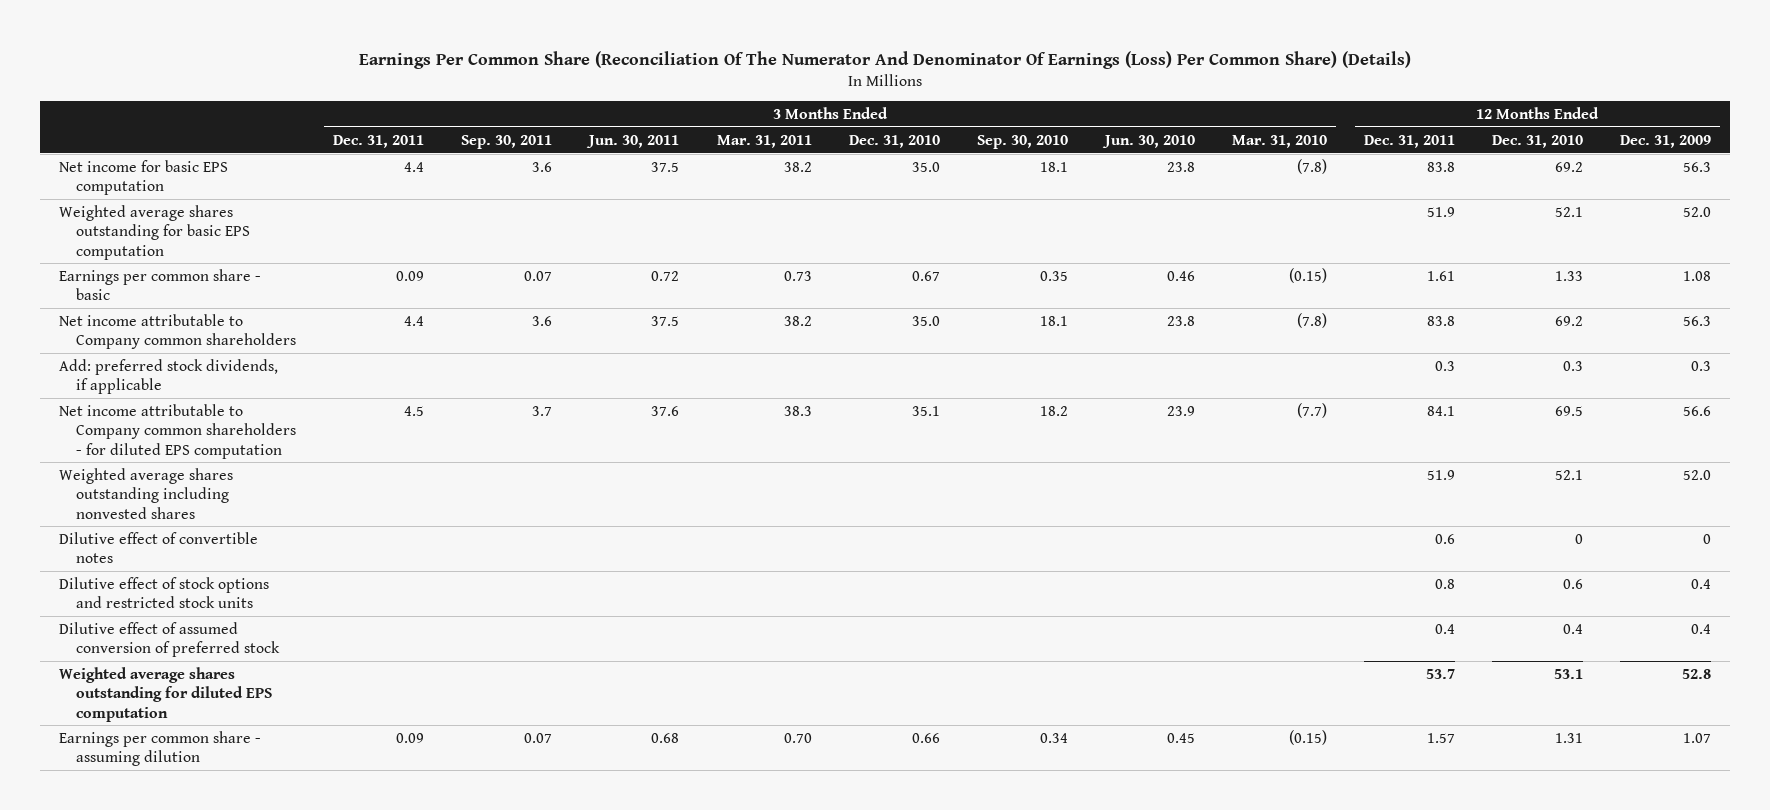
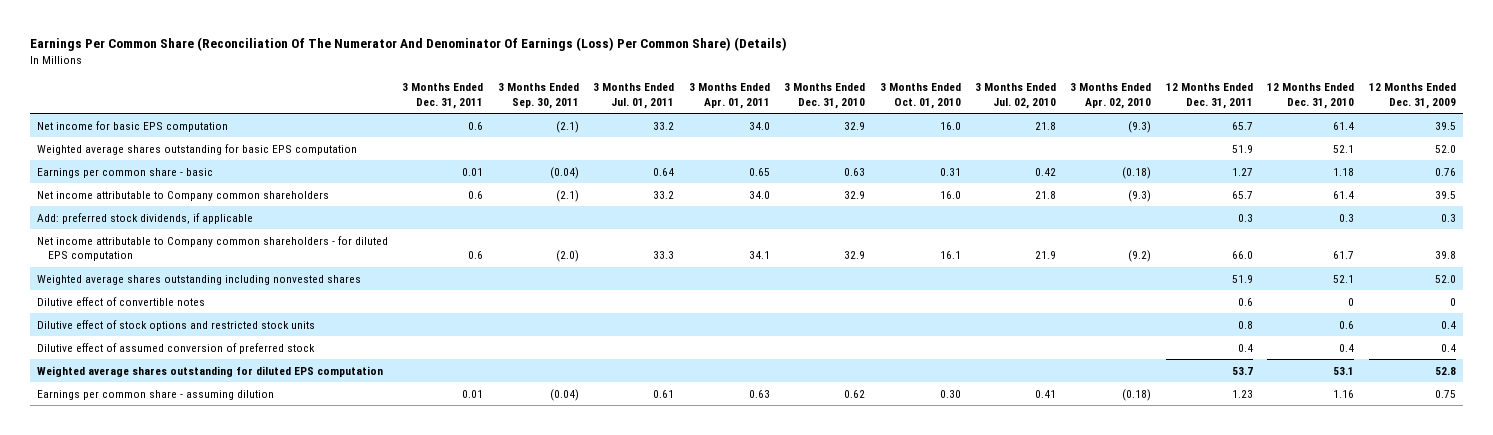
[586,134,680,148] Jun. 30, 2011 -> none
[716,134,812,148] Mar. 31, 2011 -> none
[976,134,1068,149] Sep. 30, 2010 -> none
[1101,134,1195,148] Jun. 30, 2010 -> none
[1231,134,1327,148] Mar. 31, 2010 -> none
none -> [593,82,675,109] 3 Months Ended Jul. 01, 2011
none -> [688,82,770,109] 3 Months Ended Apr. 01, 2011
none -> [879,82,961,109] 3 Months Ended Oct. 01, 2010
none -> [975,82,1057,109] 3 Months Ended Jul. 02, 2010
none -> [1070,82,1152,109] 3 Months Ended Apr. 02, 2010
[404,161,425,172] 4.4 -> [468,121,484,130] 0.6
[532,161,553,172] 3.6 -> [555,120,579,133] (2.1)
[911,161,940,172] 35.0 -> [844,121,866,130] 32.9
[1426,161,1455,172] 83.8 -> [1231,121,1253,130] 65.7
[1554,161,1583,172] 69.2 -> [1333,121,1355,130] 61.4
[1683,161,1712,172] 56.3 -> [1434,121,1456,130] 39.5
[396,270,425,281] 0.09 -> [462,167,484,176] 0.01
[524,270,553,281] 0.07 -> [549,166,579,179] (0.04)
[911,270,940,281] 0.67 -> [844,167,866,176] 0.63
[1426,270,1455,281] 1.61 -> [1231,167,1253,176] 1.27
[1554,270,1583,281] 1.33 -> [1333,167,1355,176] 1.18
[1683,270,1712,281] 1.08 -> [1434,167,1456,176] 0.76
[404,315,425,326] 4.4 -> [468,190,484,199] 0.6
[532,315,553,326] 3.6 -> [555,189,579,202] (2.1)
[911,315,940,326] 35.0 -> [844,190,866,199] 32.9
[1426,315,1455,326] 83.8 -> [1231,190,1253,199] 65.7
[1554,315,1583,326] 69.2 -> [1333,190,1355,199] 61.4
[1683,315,1712,326] 56.3 -> [1434,190,1456,199] 39.5
[404,405,425,416] 4.5 -> [468,251,484,260] 0.6
[532,405,553,416] 3.7 -> [555,250,579,263] (2.0)
[911,405,940,416] 35.1 -> [844,251,866,260] 32.9
[1426,405,1455,416] 84.1 -> [1231,251,1253,260] 66.0
[1554,405,1583,416] 69.5 -> [1333,251,1355,260] 61.7
[1683,405,1712,416] 56.6 -> [1434,251,1456,260] 39.8
[396,732,425,743] 0.09 -> [462,389,484,398] 0.01
[524,732,553,743] 0.07 -> [549,388,579,401] (0.04)
[911,732,940,743] 0.66 -> [844,389,866,398] 0.62
[1426,732,1455,743] 1.57 -> [1231,389,1253,398] 1.23
[1554,732,1583,743] 1.31 -> [1333,389,1355,398] 1.16
[1683,732,1712,743] 1.07 -> [1434,389,1456,398] 0.75

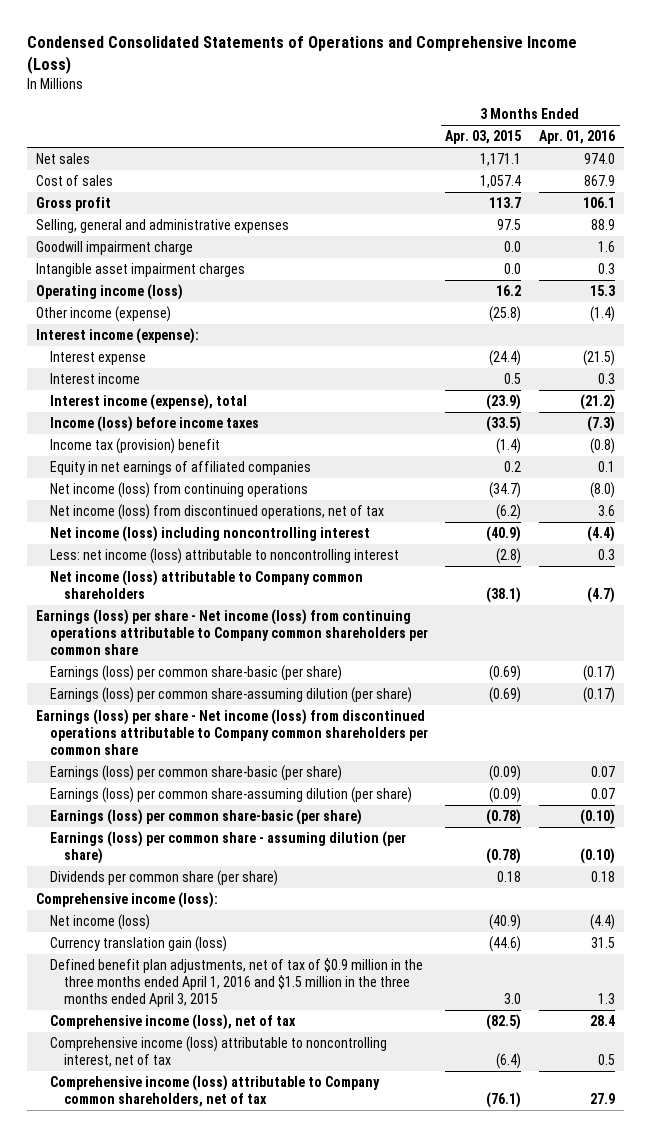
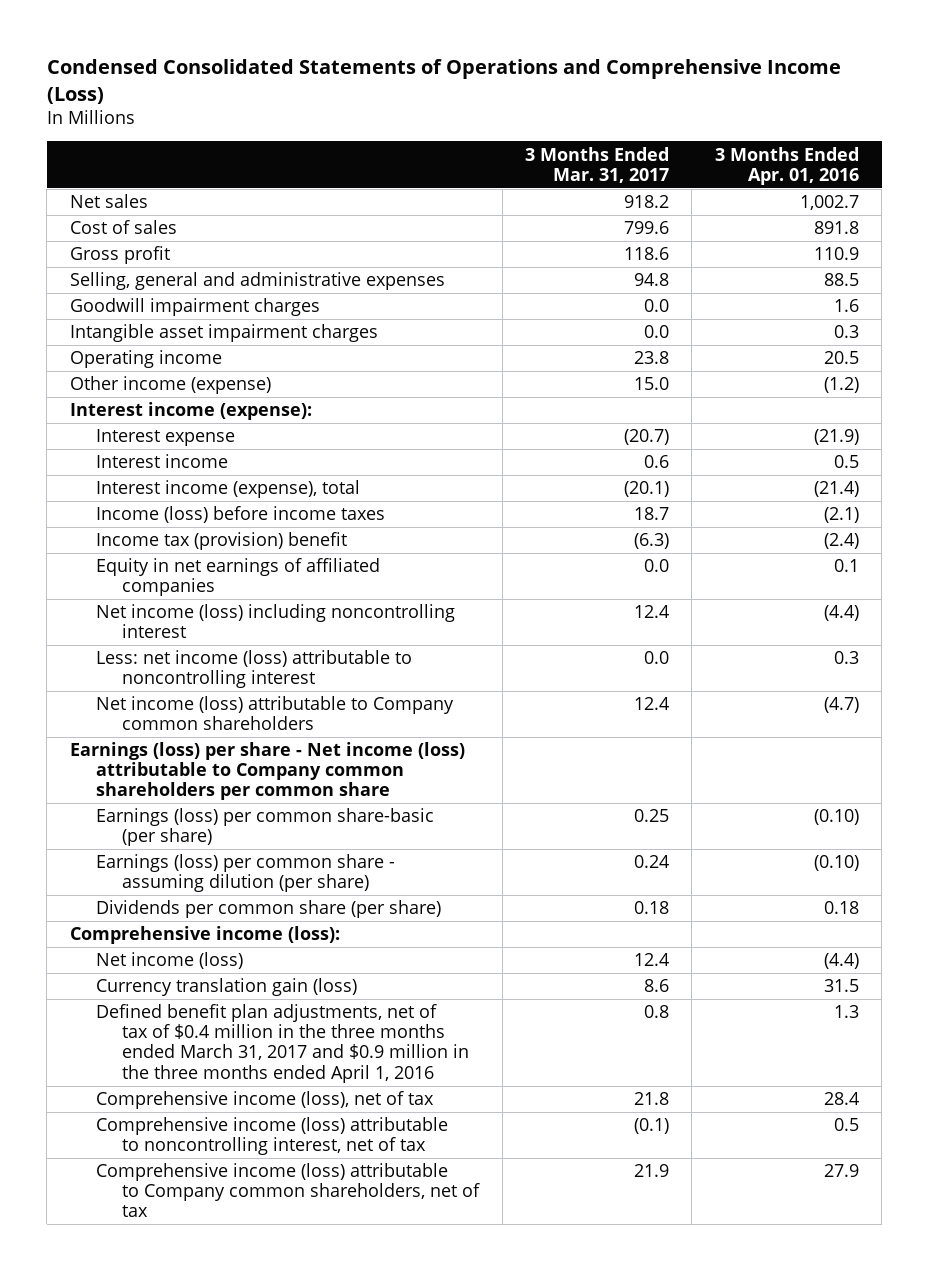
[445,130,522,145] Apr. 03, 2015 -> none
none -> [525,146,670,183] 3 Months Ended Mar. 31, 2017
[584,153,616,165] 974.0 -> [799,195,859,211] 1,002.7
[584,175,616,187] 867.9 -> [813,221,859,235] 891.8
[583,197,616,209] 106.1 -> [813,247,859,261] 110.9
[591,219,616,231] 88.9 -> [823,273,859,287] 88.5
[35,241,193,256] Goodwill impairment charge -> [69,298,320,317] Goodwill impairment charges
[35,284,183,301] Operating income (loss) -> [69,350,222,369] Operating income
[590,285,616,297] 15.3 -> [823,351,859,365] 20.5
[590,306,616,323] (1.4) -> [823,377,859,394] (1.2)
[583,350,616,367] (21.5) -> [813,429,859,446] (21.9)
[598,373,616,385] 0.3 -> [833,455,859,469] 0.5
[580,394,616,411] (21.2) -> [813,481,859,498] (21.4)
[587,416,616,433] (7.3) -> [823,507,859,524] (2.1)
[590,438,616,455] (0.8) -> [823,533,859,550] (2.4)
[49,482,308,499] Net income (loss) from continuing operations -> none
[49,504,384,521] Net income (loss) from discontinued operations, net of tax -> none
[49,665,342,682] Earnings (loss) per common share-basic (per share) -> none
[49,687,412,704] Earnings (loss) per common share-assuming dilution (per share) -> none
[35,709,428,755] Earnings (loss) per share - Net income (loss) from discontinued operations attributable to Company common shareholders per common share -> none
[49,765,342,782] Earnings (loss) per common share-basic (per share) -> none
[49,787,412,804] Earnings (loss) per common share-assuming dilution (per share) -> none
[35,609,428,655] Earnings (loss) per share - Net income (loss) from continuing operations attributable to Company common shareholders per common share -> [69,742,465,801] Earnings (loss) per share - Net income (loss) attributable to Company common shareholders per common share
[49,958,423,1007] Defined benefit plan adjustments, net of tax of $0.9 million in the three months ended April 1, 2016 and $1.5 million in the three months ended April 3, 2015 -> [95,1004,470,1083] Defined benefit plan adjustments, net of tax of $0.4 million in the three months ended March 31, 2017 and $0.9 million in the three months ended April 1, 2016

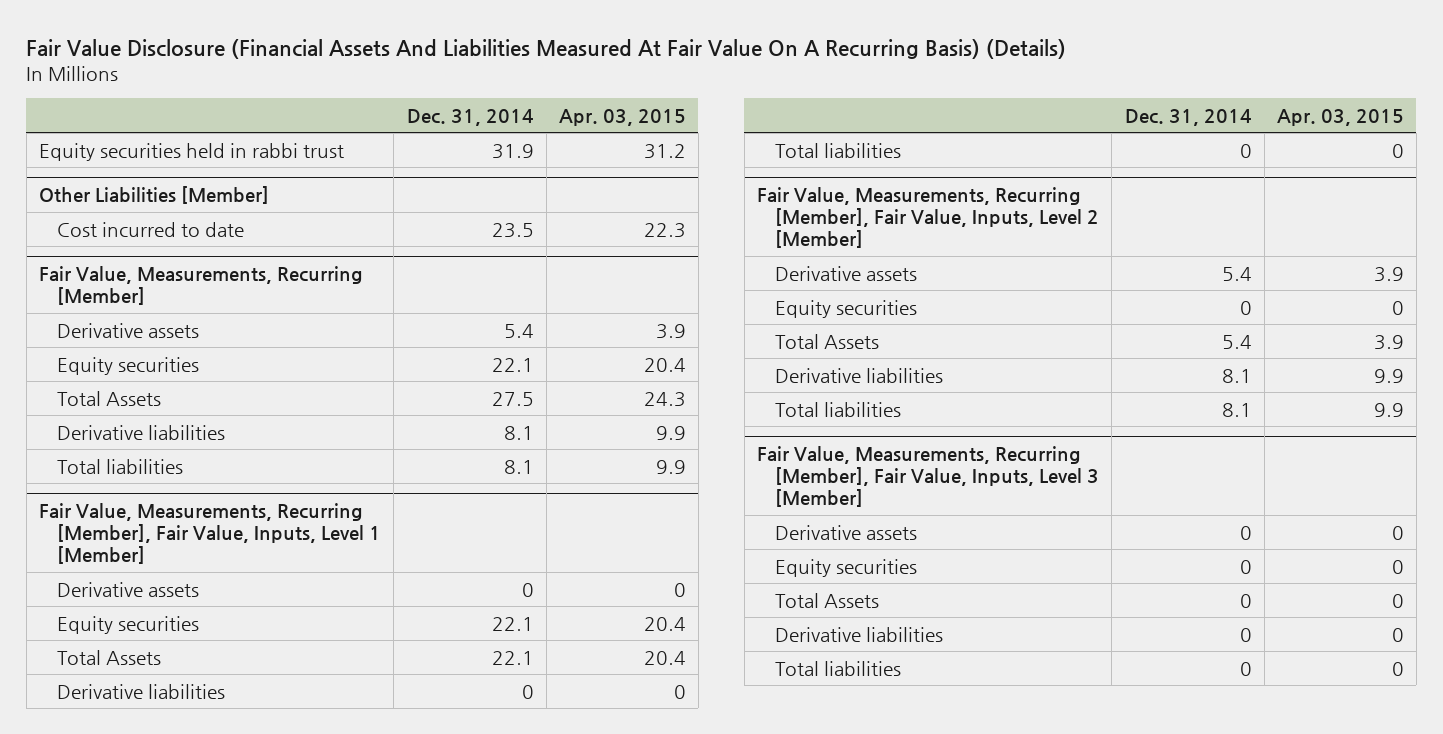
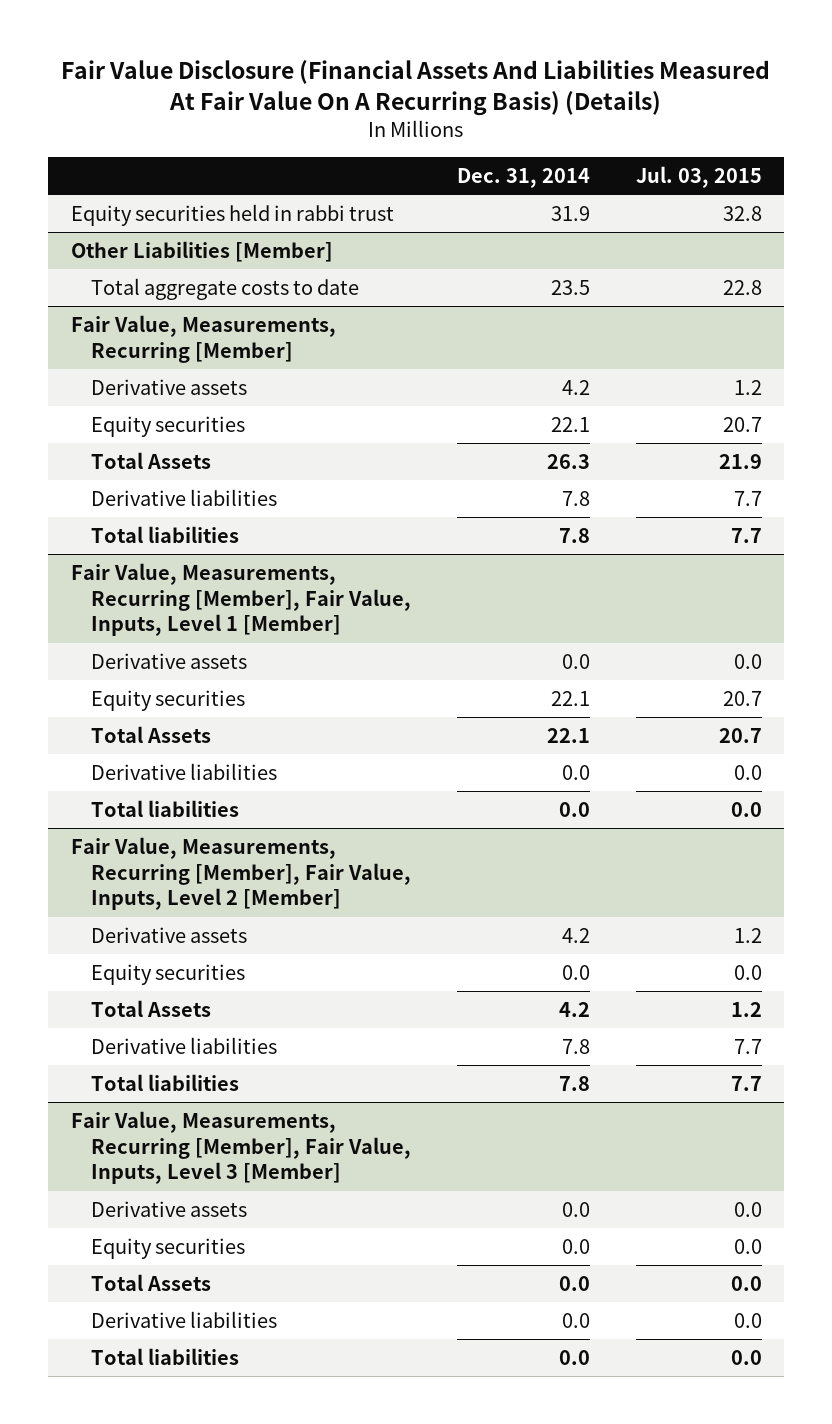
[558,108,686,126] Apr. 03, 2015 -> none
none -> [635,166,762,189] Jul. 03, 2015
[57,221,245,237] Cost incurred to date -> [91,277,360,300] Total aggregate costs to date
[503,323,534,338] 5.4 -> [562,379,591,395] 4.2
[491,391,534,406] 27.5 -> [547,453,591,469] 26.3
[503,425,534,440] 8.1 -> [562,490,591,506] 7.8
[503,459,534,474] 8.1 -> [559,527,591,543] 7.8
[521,582,534,597] 0 -> [562,653,591,669] 0.0
[521,684,534,699] 0 -> [562,764,591,780] 0.0
[1239,143,1252,158] 0 -> [559,801,591,817] 0.0
[1221,266,1252,281] 5.4 -> [562,927,591,943] 4.2
[1239,300,1252,315] 0 -> [562,964,591,980] 0.0
[1221,334,1252,349] 5.4 -> [559,1001,591,1017] 4.2
[1221,368,1252,383] 8.1 -> [562,1038,591,1054] 7.8
[1221,402,1252,417] 8.1 -> [559,1075,591,1091] 7.8
[1239,525,1252,540] 0 -> [562,1201,591,1217] 0.0
[1239,559,1252,574] 0 -> [562,1238,591,1254] 0.0
[1239,593,1252,608] 0 -> [559,1275,591,1291] 0.0
[1239,627,1252,642] 0 -> [562,1312,591,1328] 0.0
[1239,661,1252,676] 0 -> [559,1349,591,1365] 0.0

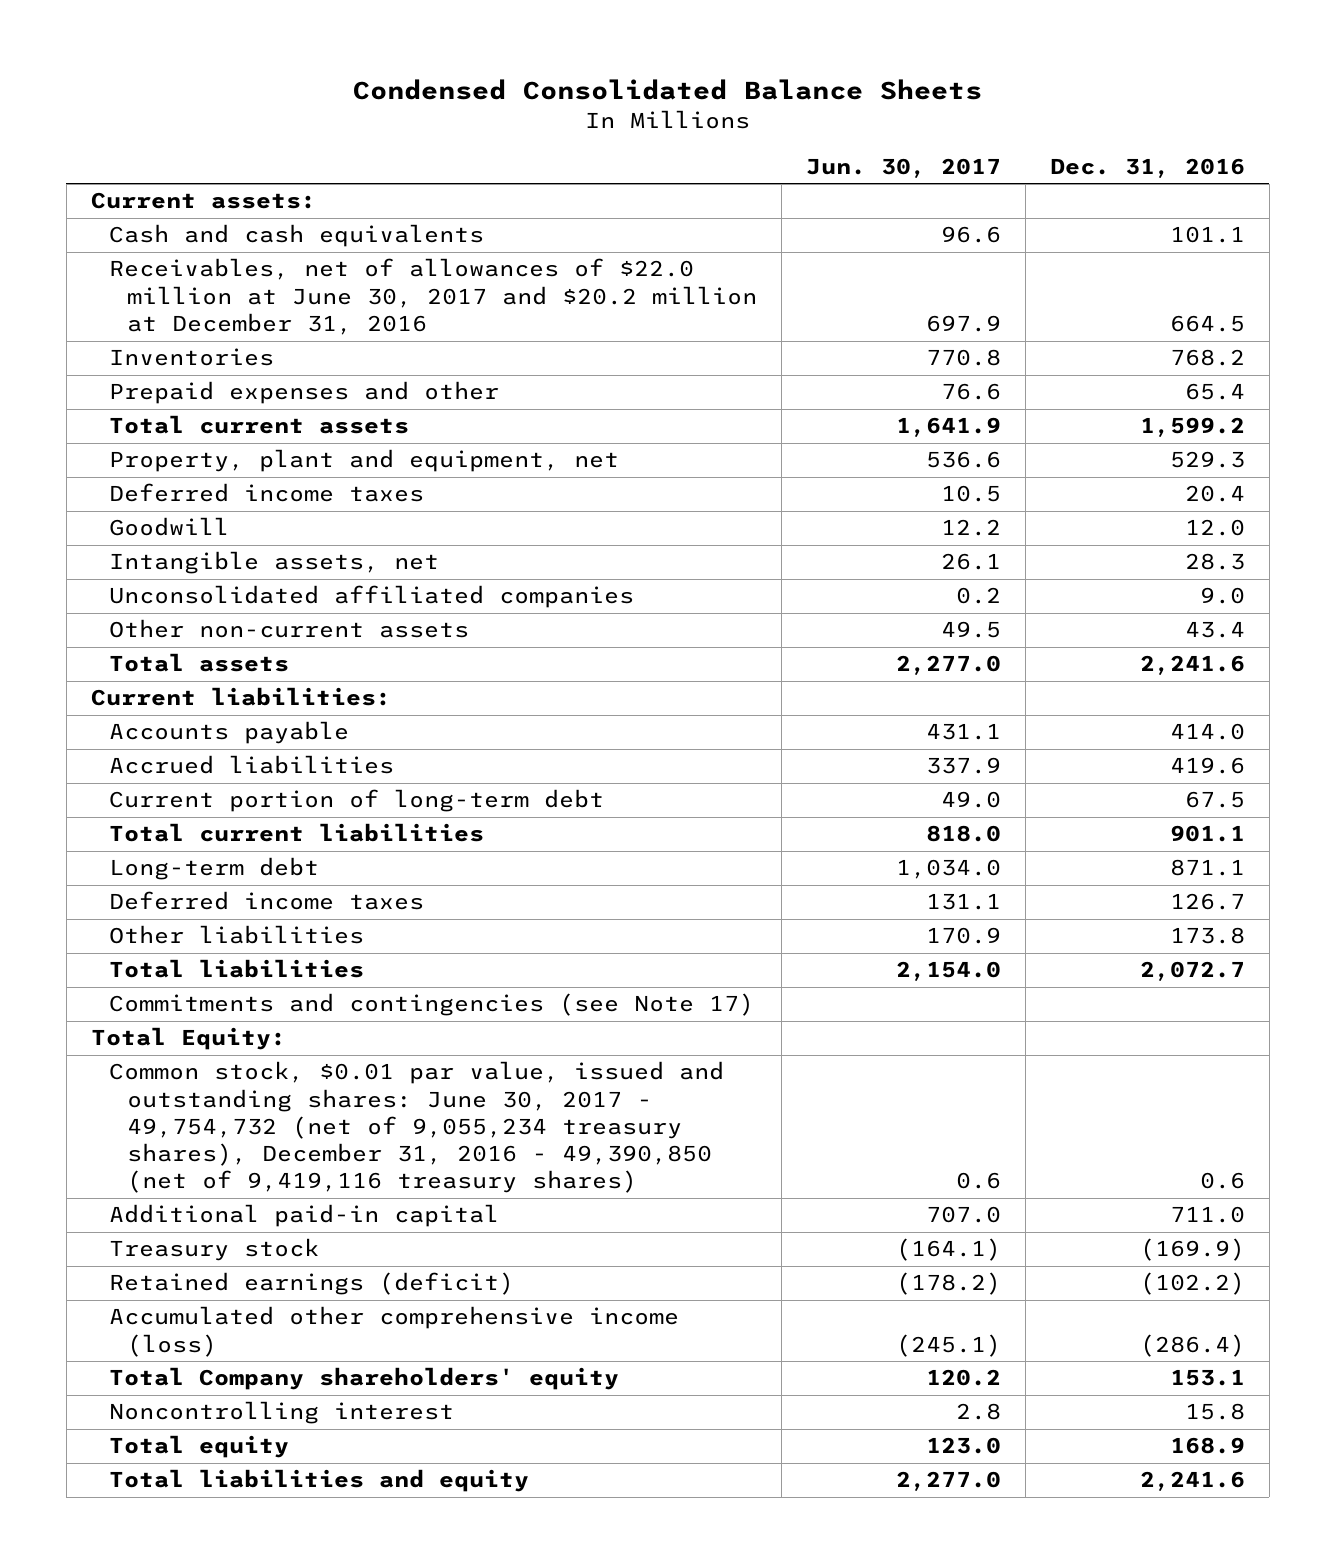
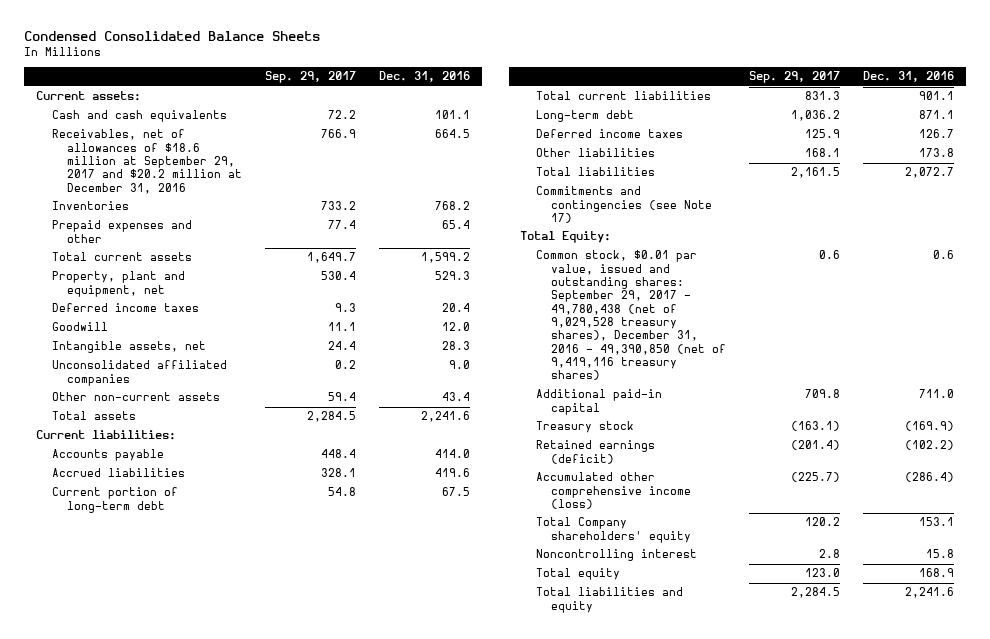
[805,157,1001,178] Jun. 30, 2017 -> none
none -> [265,71,357,84] Sep. 29, 2017
[108,258,757,335] Receivables, net of allowances of $22.0 million at June 30, 2017 and $20.2 million at December 31, 2016 -> [51,129,243,194] Receivables, net of allowances of $18.6 million at September 29, 2017 and $20.2 million at December 31, 2016
[108,1061,724,1194] Common stock, $0.01 par value, issued and outstanding shares: June 30, 2017 - 49,754,732 (net of 9,055,234 treasury shares), December 31, 2016 - 49,390,850 (net of 9,419,116 treasury shares) -> [535,250,727,381] Common stock, $0.01 par value, issued and outstanding shares: September 29, 2017 - 49,780,438 (net of 9,029,528 treasury shares), December 31, 2016 - 49,390,850 (net of 9,419,116 treasury shares)

